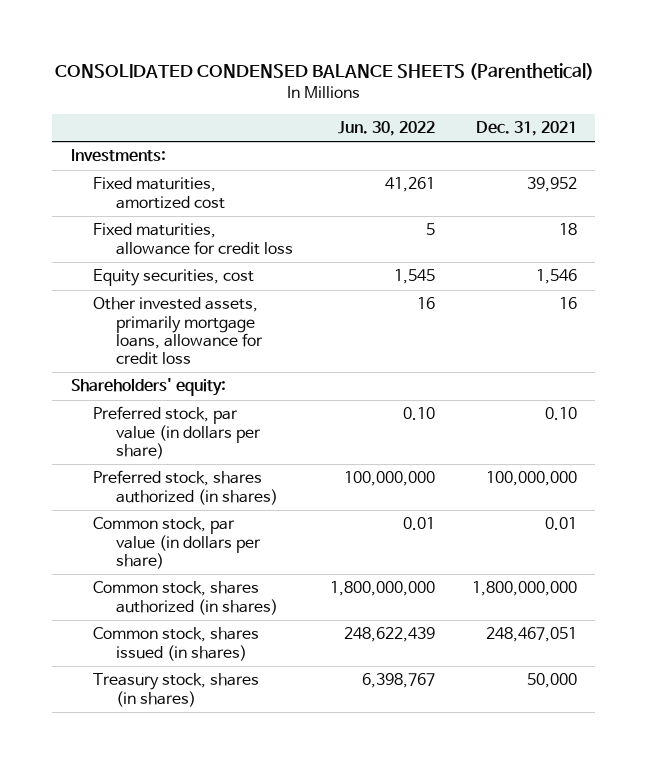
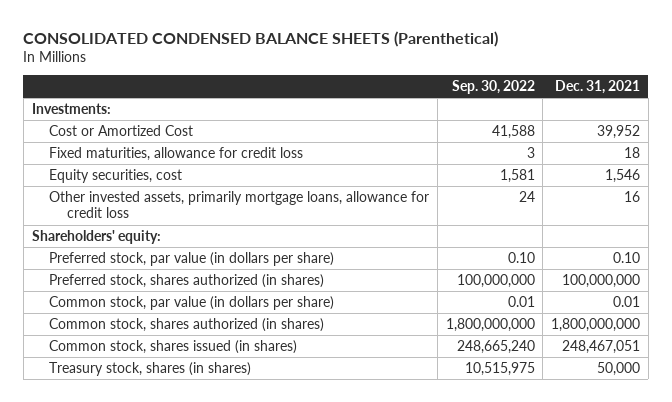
[337,121,435,137] Jun. 30, 2022 -> none
none -> [451,80,535,95] Sep. 30, 2022
[93,177,225,209] Fixed maturities, amortized cost -> [49,124,194,136] Cost or Amortized Cost

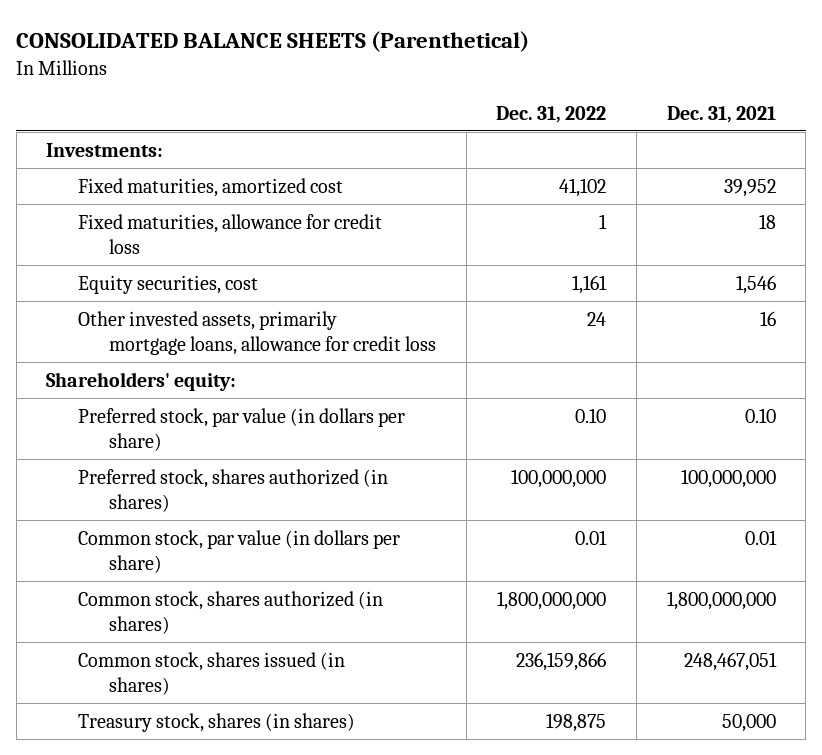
[23,30,499,47] CONSOLIDATED CONDENSED BALANCE SHEETS (Parenthetical) -> [16,30,530,52] CONSOLIDATED BALANCE SHEETS (Parenthetical)
[451,80,535,95] Sep. 30, 2022 -> none
none -> [496,105,607,123] Dec. 31, 2022
[49,124,194,136] Cost or Amortized Cost -> [77,177,343,197] Fixed maturities, amortized cost

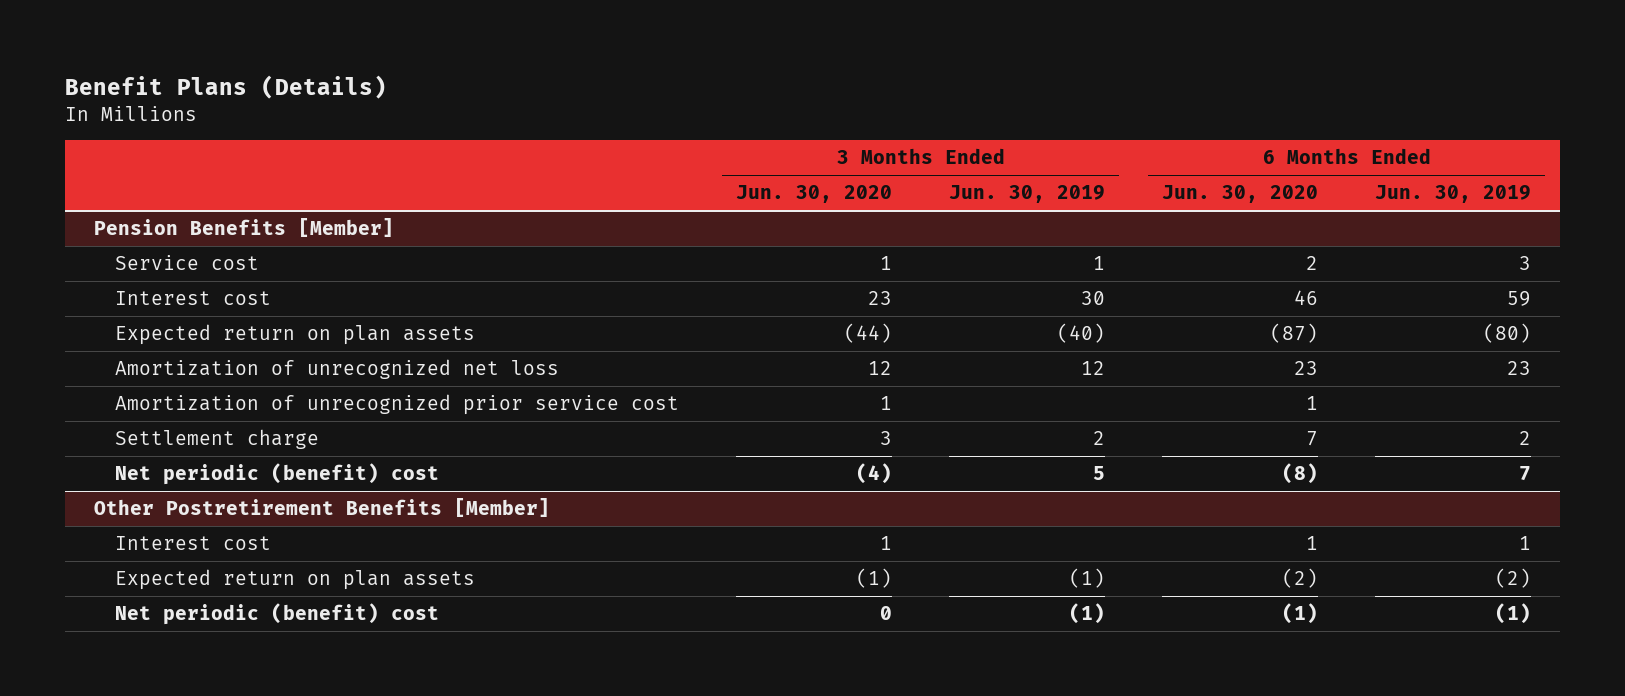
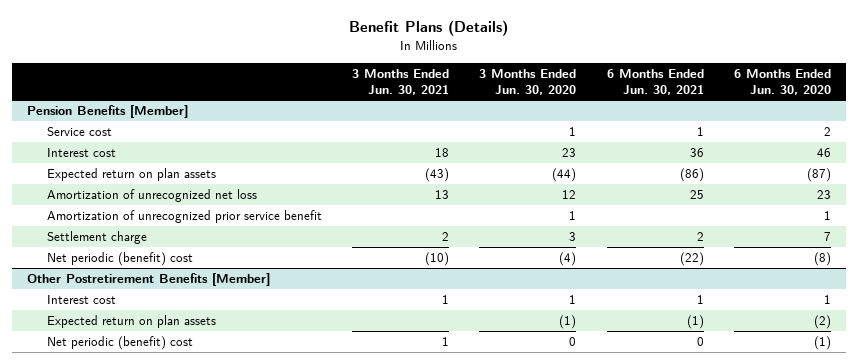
[949,185,1106,204] Jun. 30, 2019 -> none
[1375,185,1532,204] Jun. 30, 2019 -> none
none -> [352,69,450,95] 3 Months Ended Jun. 30, 2021
none -> [606,69,704,95] 6 Months Ended Jun. 30, 2021
[115,394,680,416] Amortization of unrecognized prior service cost -> [47,209,323,223] Amortization of unrecognized prior service benefit

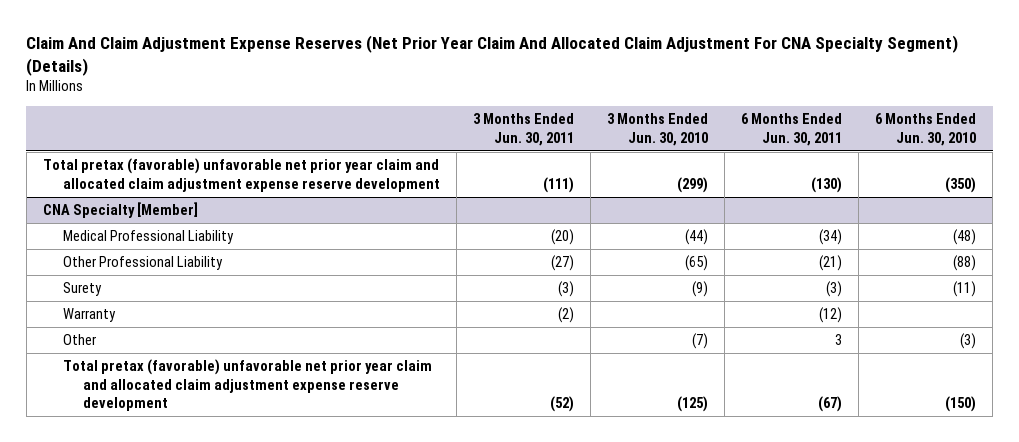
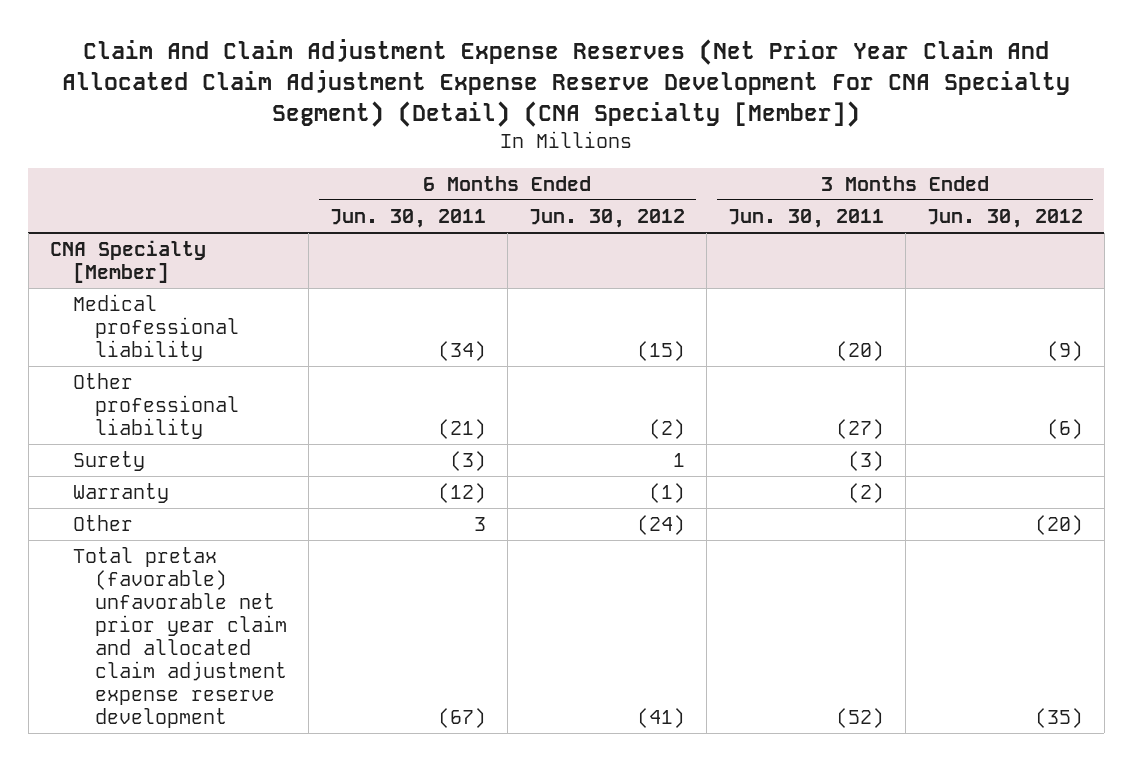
[26,34,959,76] Claim And Claim Adjustment Expense Reserves (Net Prior Year Claim And Allocated Claim Adjustment For CNA Specialty Segment) (Details) -> [62,39,1071,127] Claim And Claim Adjustment Expense Reserves (Net Prior Year Claim And Allocated Claim Adjustment Expense Reserve Development For CNA Specialty Segment) (Detail) (CNA Specialty [Member])
[607,113,709,146] 3 Months Ended Jun. 30, 2010 -> none
[875,113,977,146] 6 Months Ended Jun. 30, 2010 -> none
none -> [528,208,685,228] Jun. 30, 2012
none -> [926,208,1083,228] Jun. 30, 2012
[42,158,440,192] Total pretax (favorable) unfavorable net prior year claim and allocated claim adjustment expense reserve development -> none
[62,230,234,245] Medical Professional Liability -> [72,294,240,361] Medical professional liability
[62,256,223,271] Other Professional Liability -> [72,373,240,439] Other professional liability

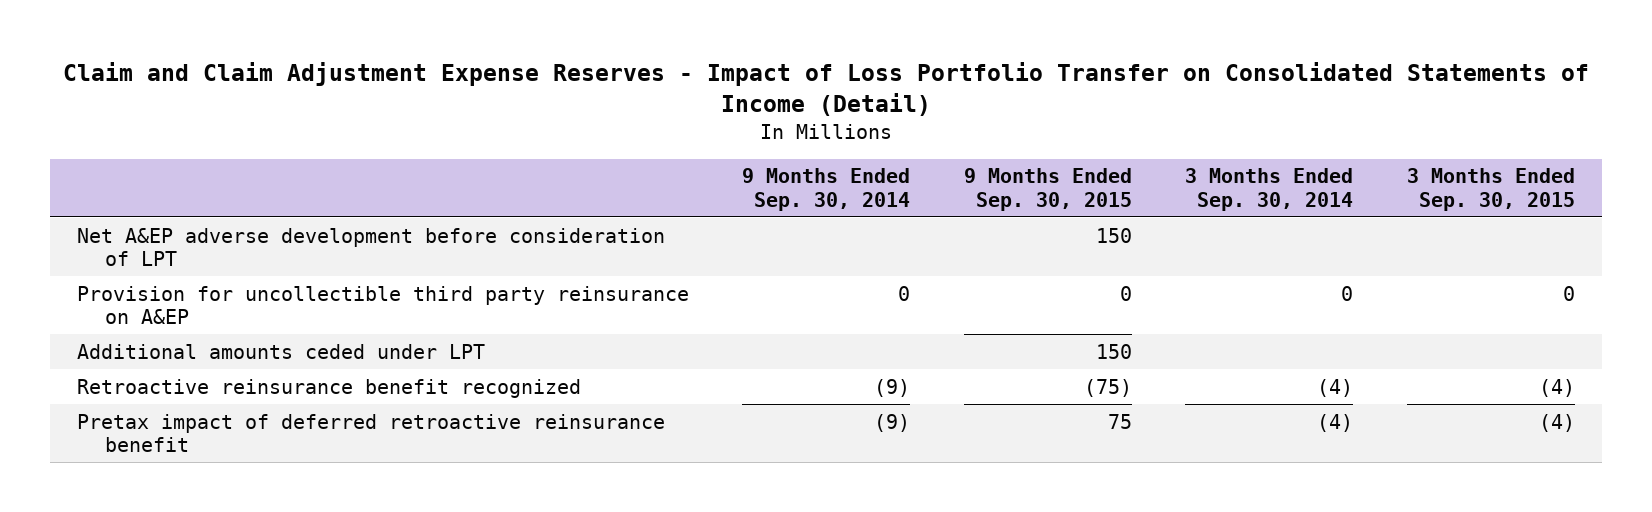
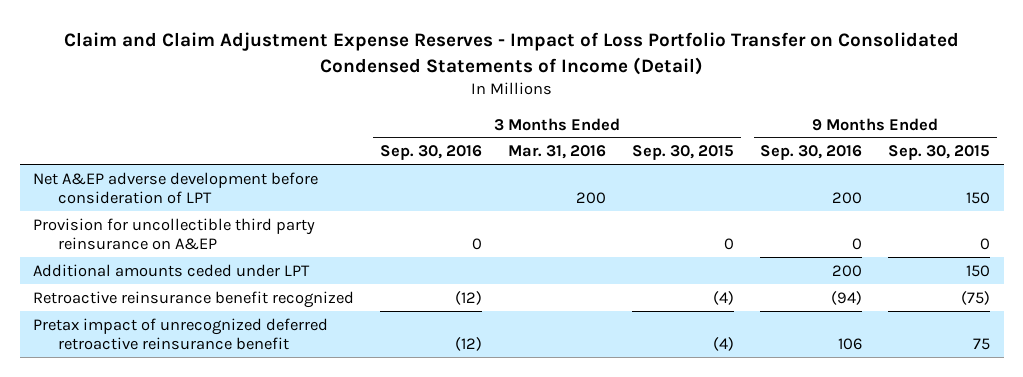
[62,62,1589,116] Claim and Claim Adjustment Expense Reserves - Impact of Loss Portfolio Transfer on Consolidated Statements of Income (Detail) -> [63,31,959,75] Claim and Claim Adjustment Expense Reserves - Impact of Loss Portfolio Transfer on Consolidated Condensed Statements of Income (Detail)
[742,168,911,211] 9 Months Ended Sep. 30, 2014 -> none
[1185,168,1354,211] 3 Months Ended Sep. 30, 2014 -> none
none -> [379,145,482,161] Sep. 30, 2016
none -> [508,145,607,160] Mar. 31, 2016
none -> [760,145,863,161] Sep. 30, 2016
[76,413,665,452] Pretax impact of deferred retroactive reinsurance benefit -> [32,317,328,351] Pretax impact of unrecognized deferred retroactive reinsurance benefit

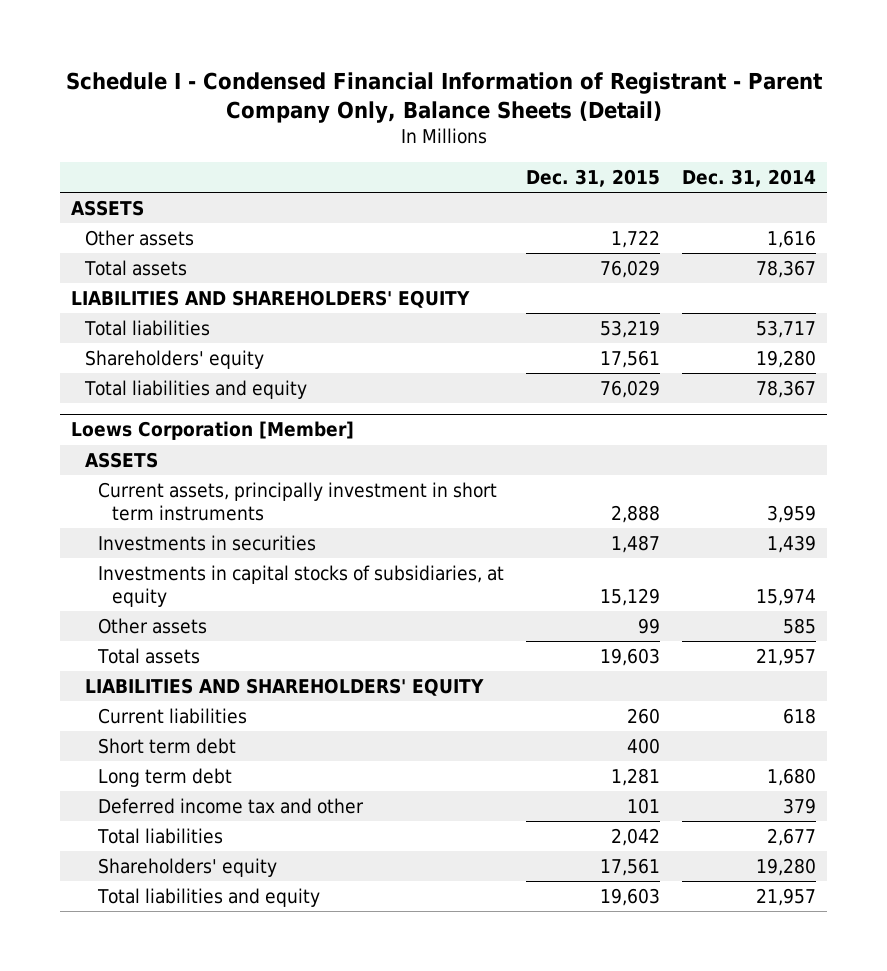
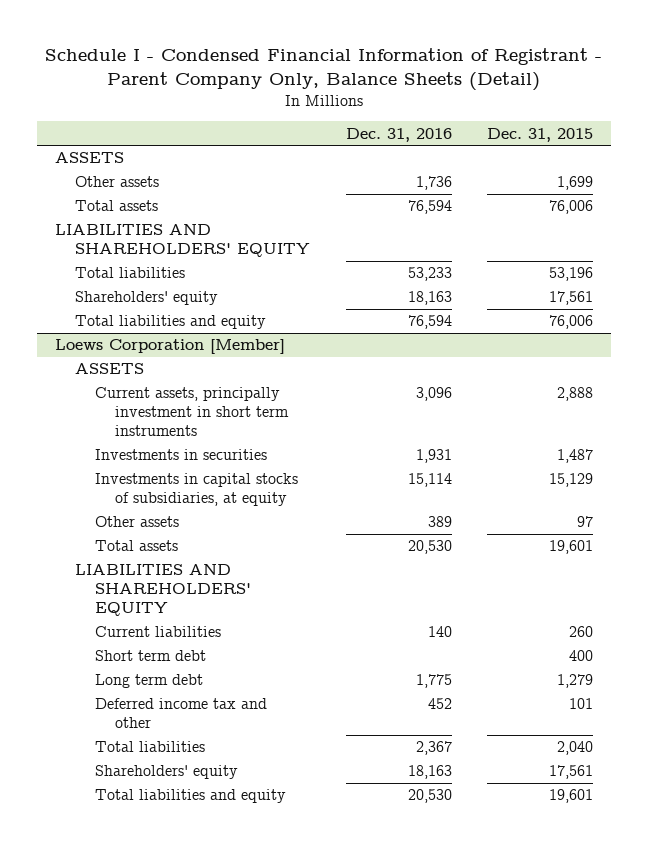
[682,168,817,187] Dec. 31, 2014 -> none
none -> [345,127,452,142] Dec. 31, 2016
[611,229,661,248] 1,722 -> [557,176,594,191] 1,699
[600,259,661,278] 76,029 -> [549,200,594,215] 76,006
[600,319,661,338] 53,219 -> [549,267,594,282] 53,196
[600,379,661,398] 76,029 -> [549,315,594,330] 76,006
[638,617,661,634] 99 -> [577,516,594,528] 97
[600,647,661,666] 19,603 -> [549,540,594,555] 19,601
[611,767,661,786] 1,281 -> [557,674,594,689] 1,279
[611,827,661,846] 2,042 -> [557,741,594,756] 2,040
[600,887,661,906] 19,603 -> [549,789,594,804] 19,601

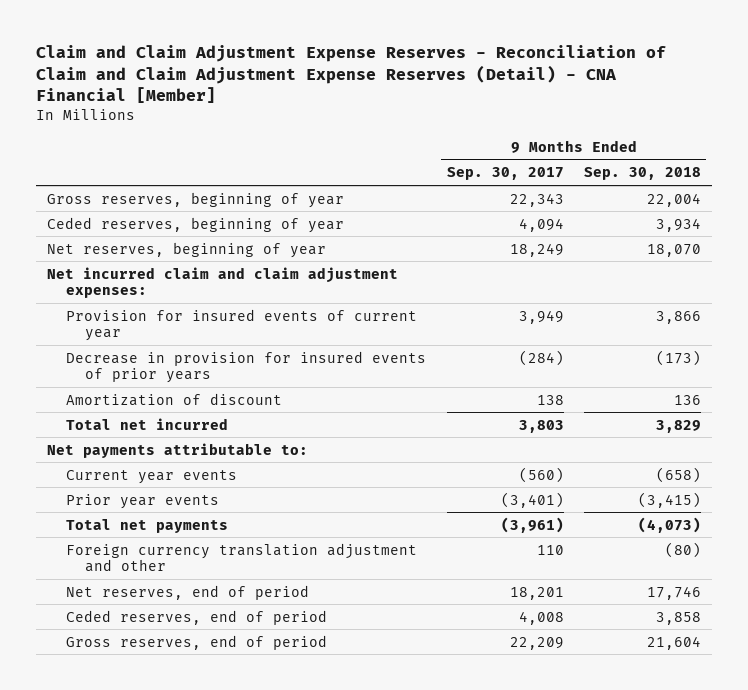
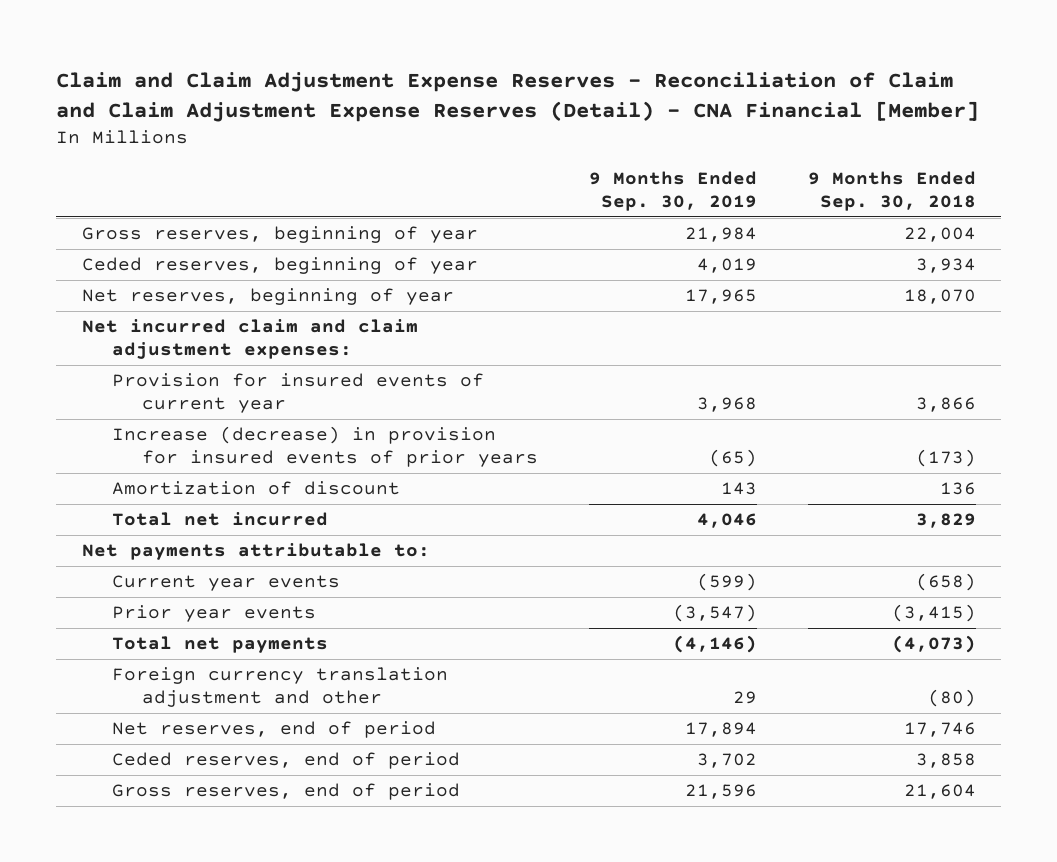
[446,167,564,181] Sep. 30, 2017 -> none
none -> [588,170,757,211] 9 Months Ended Sep. 30, 2019
[66,350,427,384] Decrease in provision for insured events of prior years -> [111,426,538,468] Increase (decrease) in provision for insured events of prior years

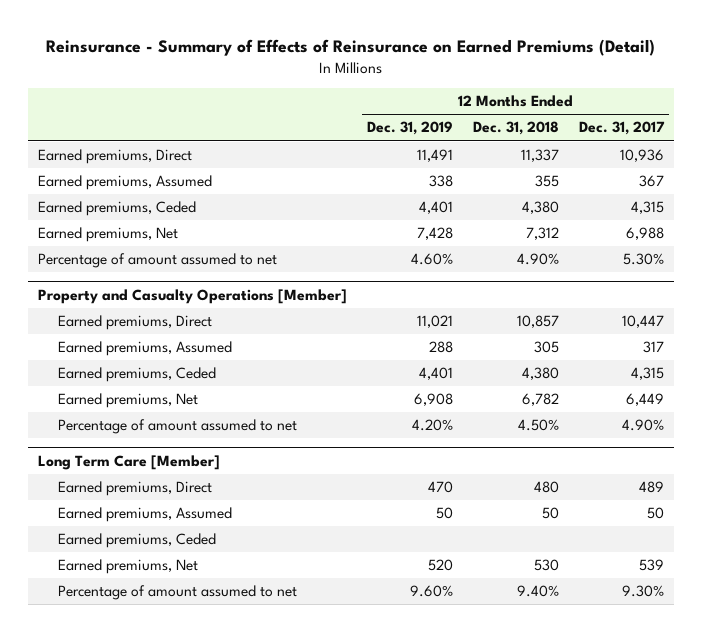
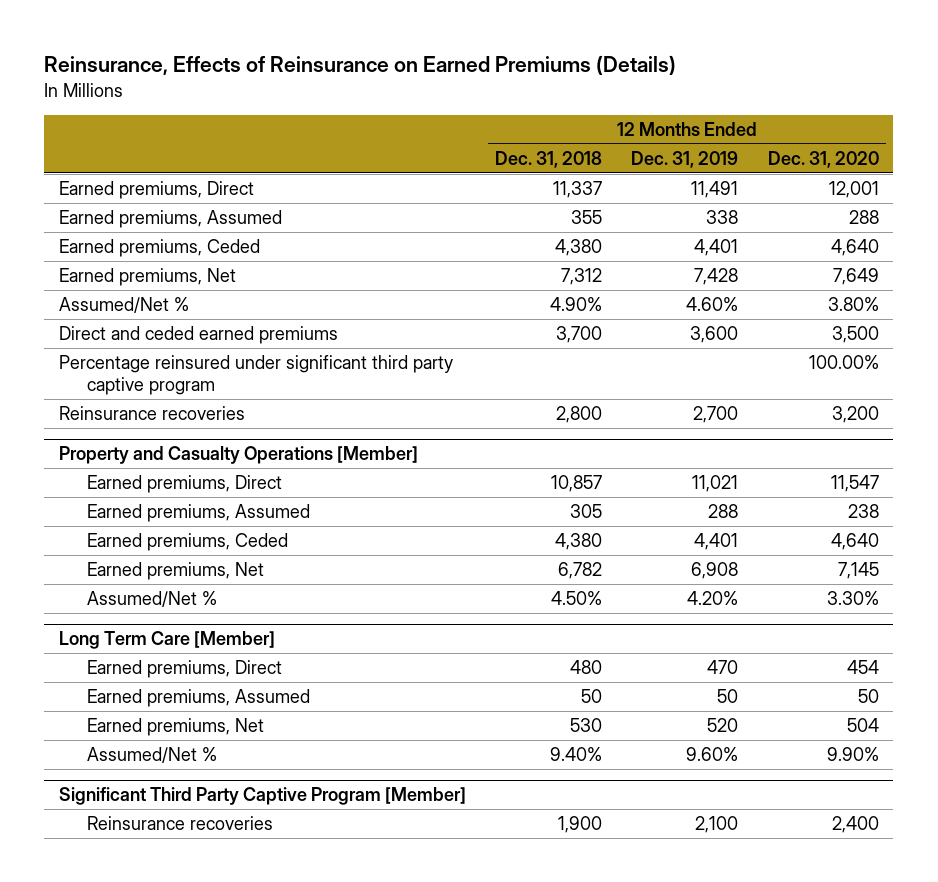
[46,39,656,57] Reinsurance - Summary of Effects of Reinsurance on Earned Premiums (Detail) -> [44,55,677,76] Reinsurance, Effects of Reinsurance on Earned Premiums (Details)
[579,121,666,136] Dec. 31, 2017 -> none
none -> [767,150,879,168] Dec. 31, 2020
[38,253,278,269] Percentage of amount assumed to net -> [58,297,189,314] Assumed/Net %
none -> [58,326,338,345] Direct and ceded earned premiums
none -> [58,355,453,396] Percentage reinsured under significant third party captive program
none -> [58,406,245,421] Reinsurance recoveries
[58,419,298,435] Percentage of amount assumed to net -> [87,591,218,608] Assumed/Net %
[58,533,217,549] Earned premiums, Ceded -> none
[58,585,298,601] Percentage of amount assumed to net -> [87,747,218,764] Assumed/Net %
none -> [58,787,466,806] Significant Third Party Captive Program [Member]
none -> [87,816,274,831] Reinsurance recoveries

